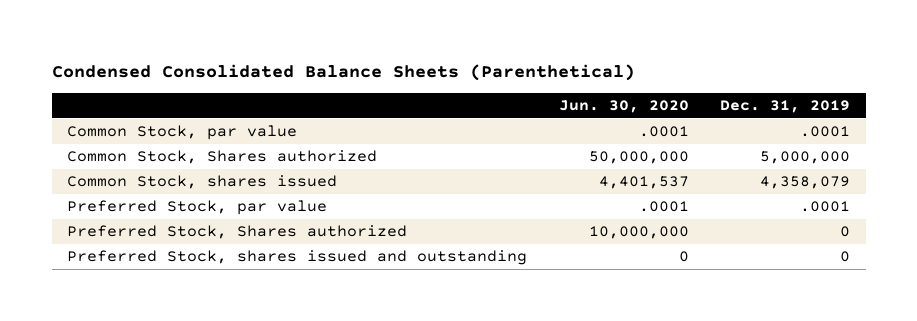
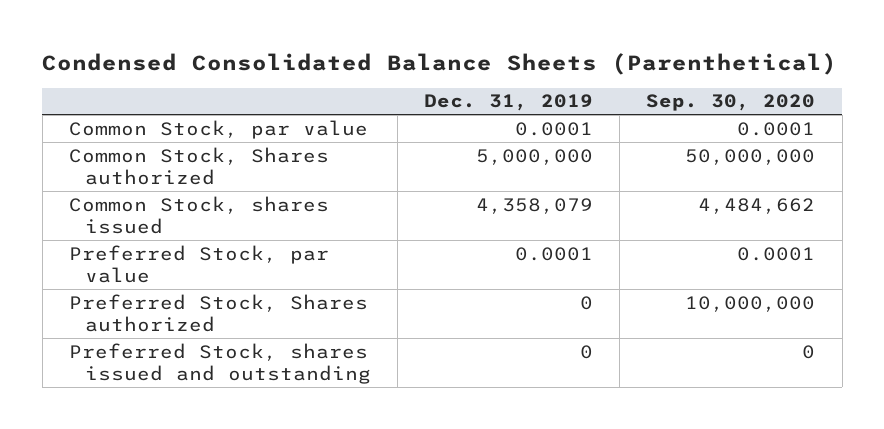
[558,100,689,114] Jun. 30, 2020 -> none
none -> [646,94,816,112] Sep. 30, 2020
[799,126,850,138] .0001 -> [515,121,594,136] 0.0001
[799,201,850,213] .0001 -> [515,246,594,261] 0.0001

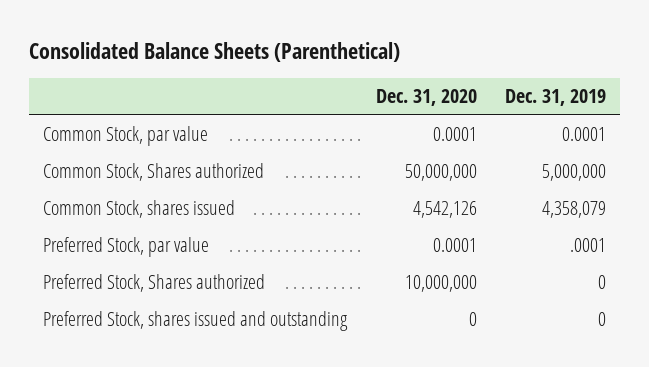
[42,52,838,75] Condensed Consolidated Balance Sheets (Parenthetical) -> [28,41,400,62] Consolidated Balance Sheets (Parenthetical)
[646,94,816,112] Sep. 30, 2020 -> none
none -> [375,89,477,107] Dec. 31, 2020
[515,246,594,261] 0.0001 -> [570,238,607,253] .0001

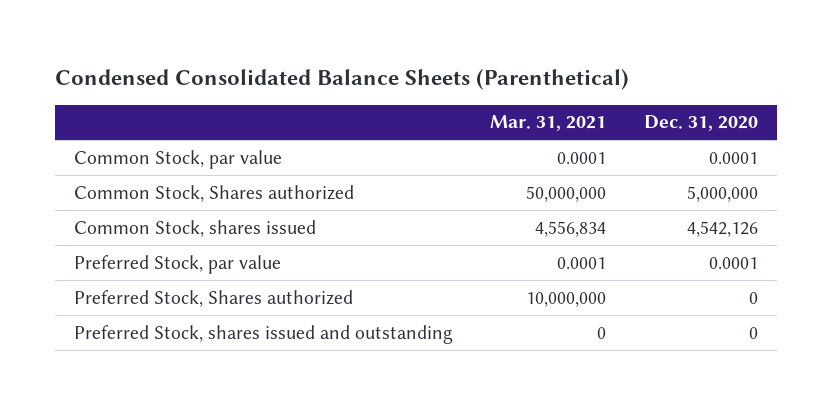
[28,41,400,62] Consolidated Balance Sheets (Parenthetical) -> [54,69,629,91] Condensed Consolidated Balance Sheets (Parenthetical)
[505,89,607,107] Dec. 31, 2019 -> none
none -> [490,115,607,132] Mar. 31, 2021
[404,164,477,182] 50,000,000 -> [686,185,758,202] 5,000,000
[404,275,477,293] 10,000,000 -> [748,291,758,304] 0

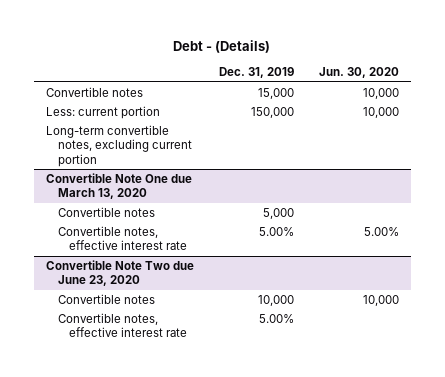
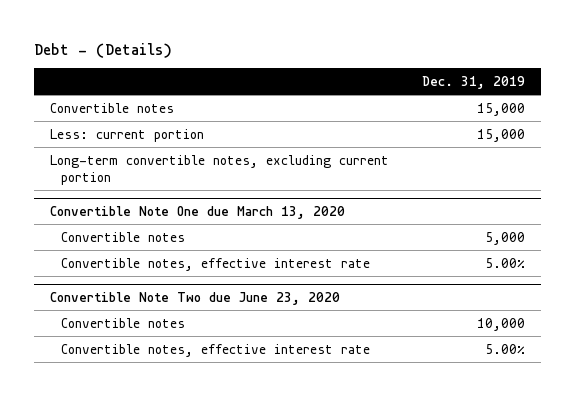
[318,67,399,79] Jun. 30, 2020 -> none
[250,106,294,118] 150,000 -> [476,128,525,142] 15,000

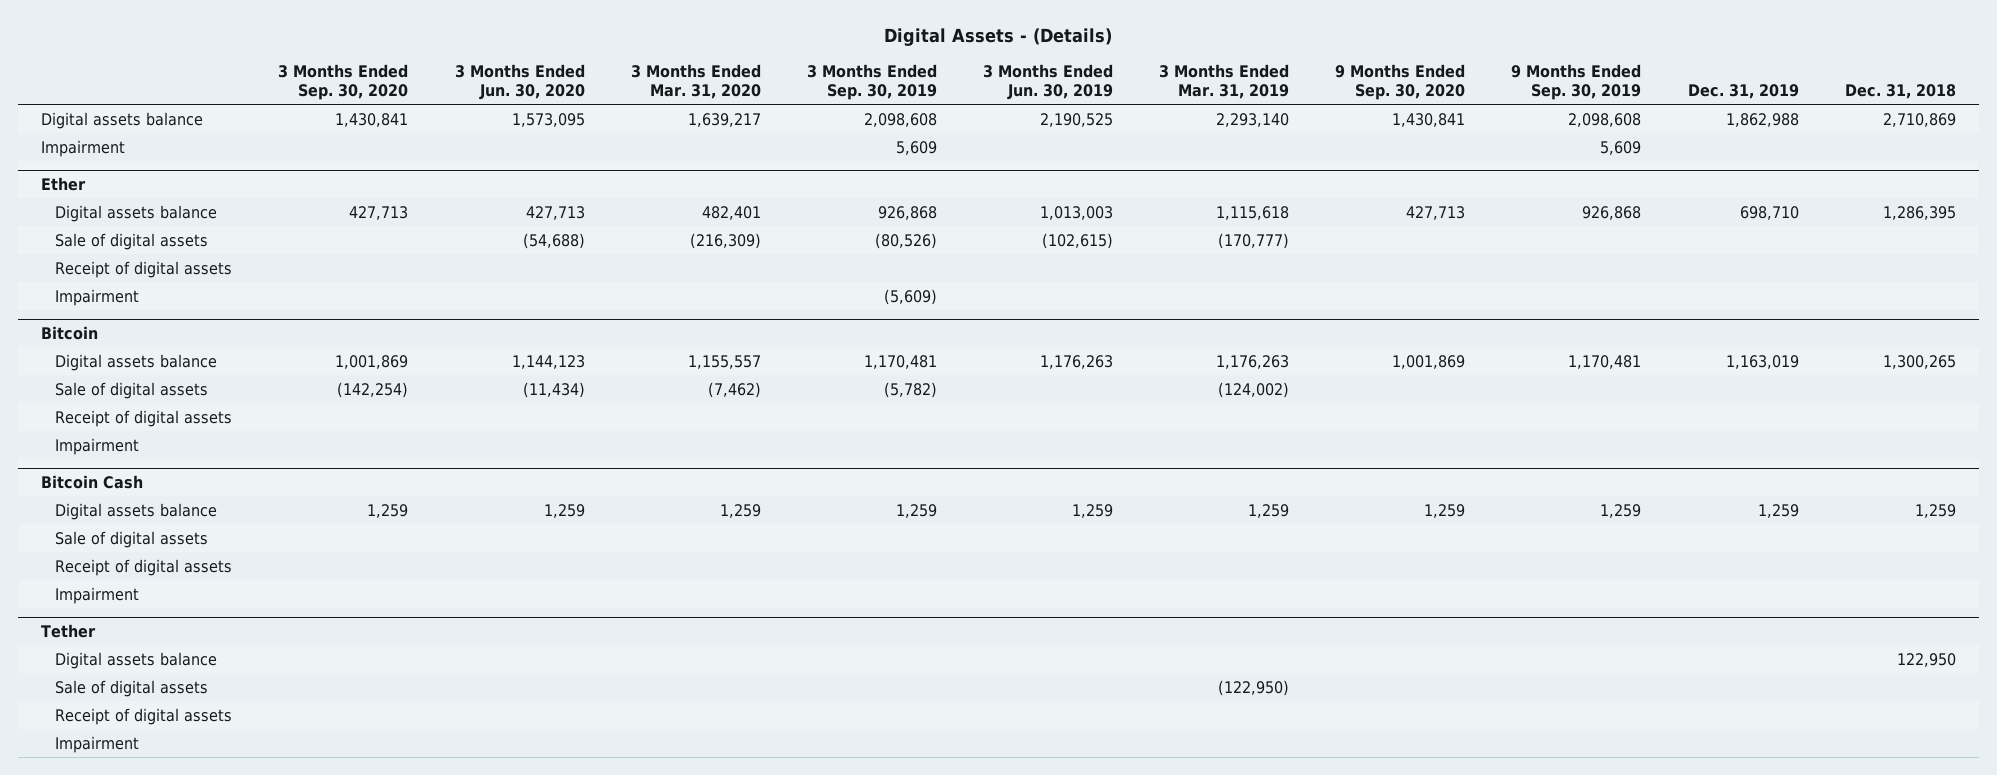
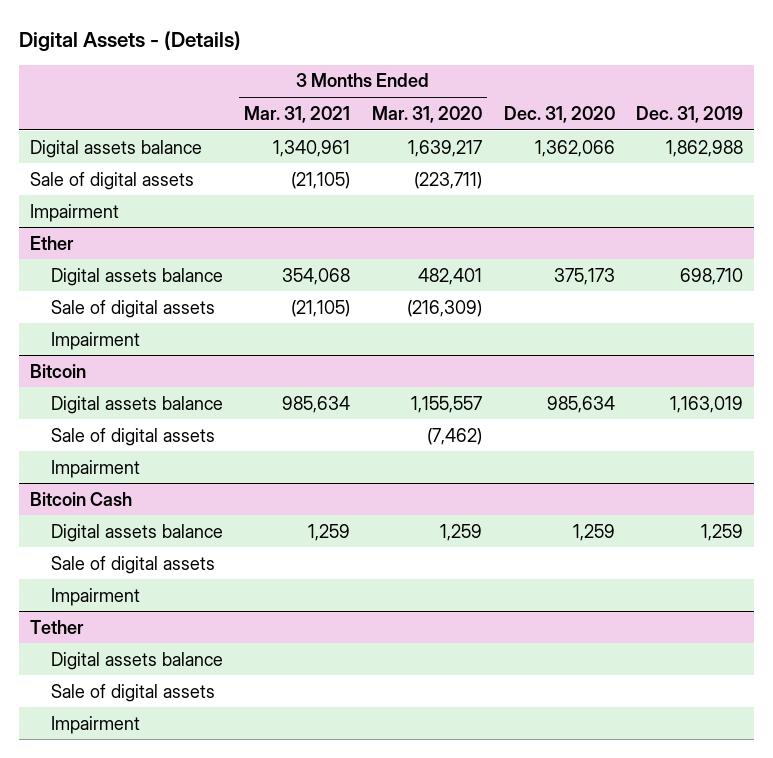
[278,64,409,100] 3 Months Ended Sep. 30, 2020 -> none
[454,64,585,100] 3 Months Ended Jun. 30, 2020 -> none
[806,64,937,100] 3 Months Ended Sep. 30, 2019 -> none
[983,64,1114,100] 3 Months Ended Jun. 30, 2019 -> none
[1159,64,1290,99] 3 Months Ended Mar. 31, 2019 -> none
[1335,64,1466,100] 9 Months Ended Sep. 30, 2020 -> none
[1511,64,1642,100] 9 Months Ended Sep. 30, 2019 -> none
[1844,83,1956,99] Dec. 31, 2018 -> none
none -> [244,105,351,123] Mar. 31, 2021
none -> [503,105,615,123] Dec. 31, 2020
none -> [30,171,195,190] Sale of digital assets
[55,260,233,278] Receipt of digital assets -> none
[55,409,233,427] Receipt of digital assets -> none
[55,558,233,576] Receipt of digital assets -> none
[55,707,233,725] Receipt of digital assets -> none

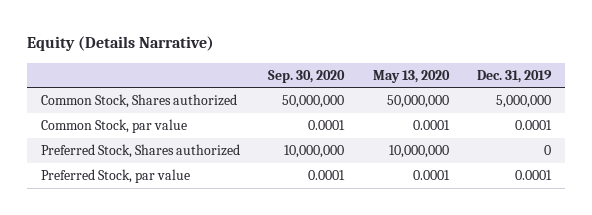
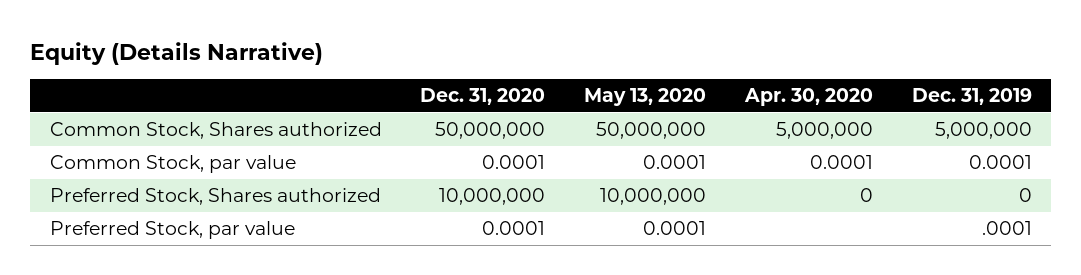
[268,69,346,83] Sep. 30, 2020 -> none
none -> [420,88,546,106] Dec. 31, 2020
none -> [744,88,874,107] Apr. 30, 2020
[515,170,553,181] 0.0001 -> [981,221,1032,236] .0001

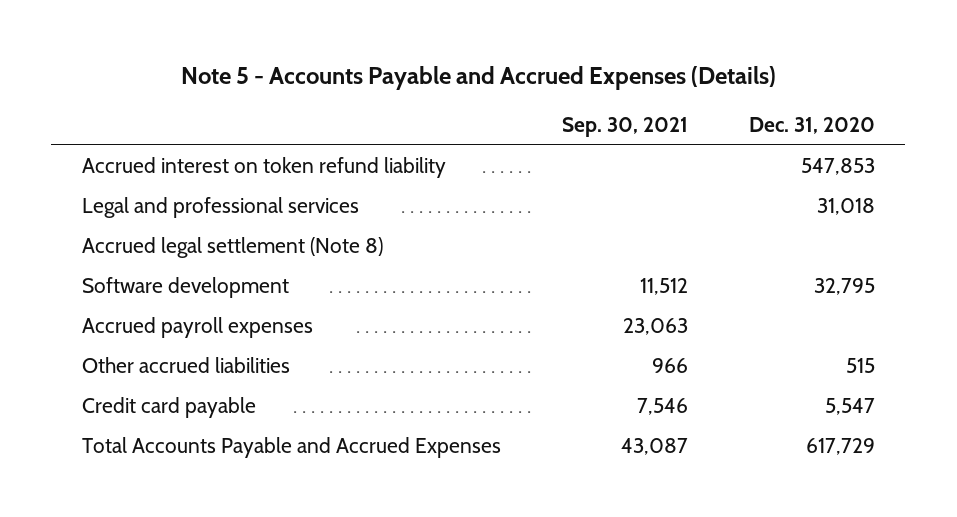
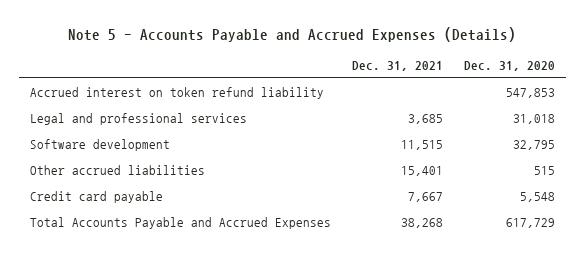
[561,117,688,138] Sep. 30, 2021 -> none
none -> [351,60,443,71] Dec. 31, 2021
[81,237,383,259] Accrued legal settlement (Note 8) -> none
[81,317,313,339] Accrued payroll expenses -> none
[824,398,875,416] 5,547 -> [520,191,556,202] 5,548

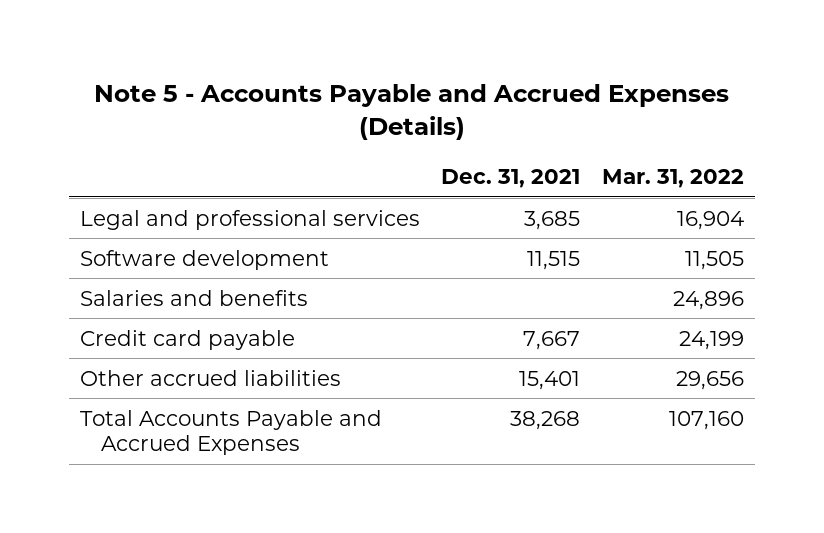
[464,60,556,71] Dec. 31, 2020 -> none
none -> [602,169,745,189] Mar. 31, 2022
[29,86,324,99] Accrued interest on token refund liability -> none
none -> [79,289,308,306] Salaries and benefits
[29,164,205,175] Other accrued liabilities -> [79,369,341,386] Other accrued liabilities

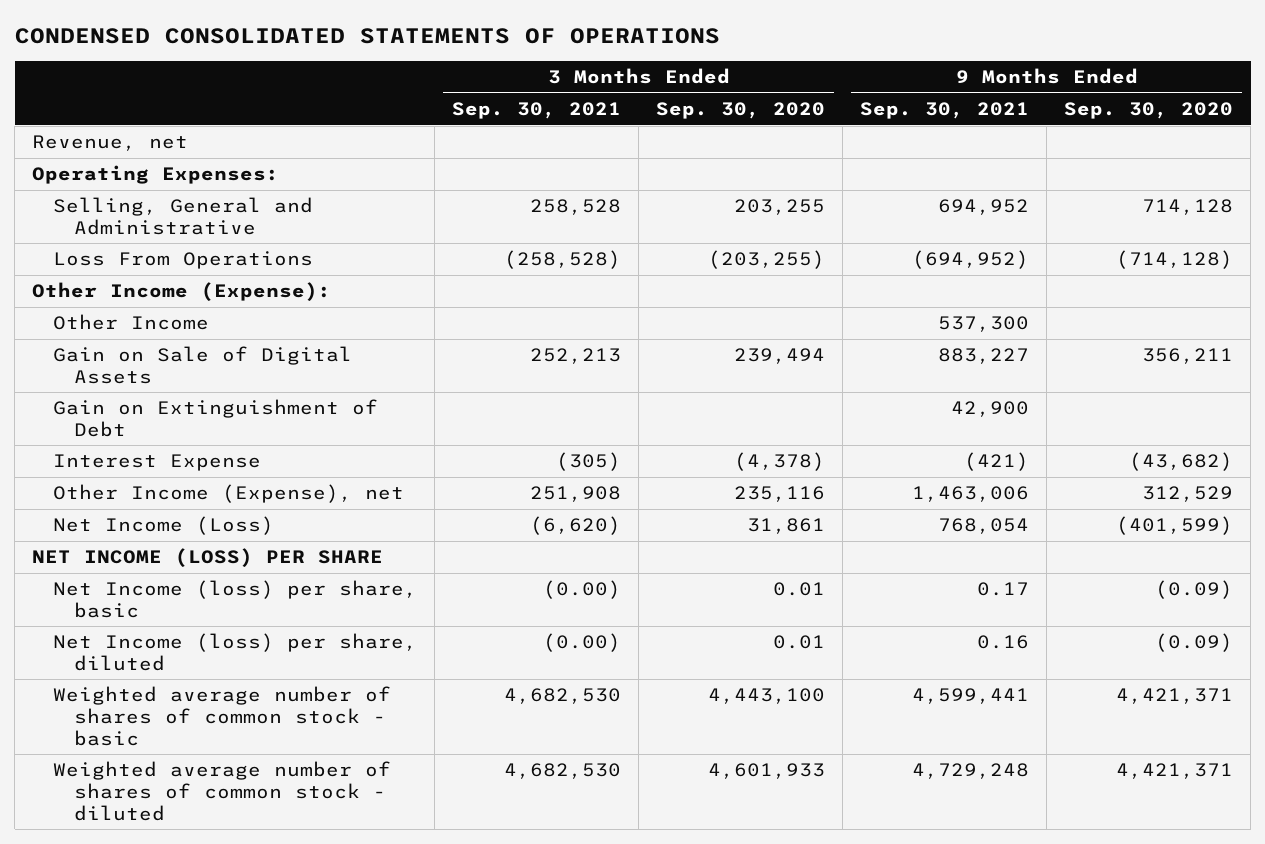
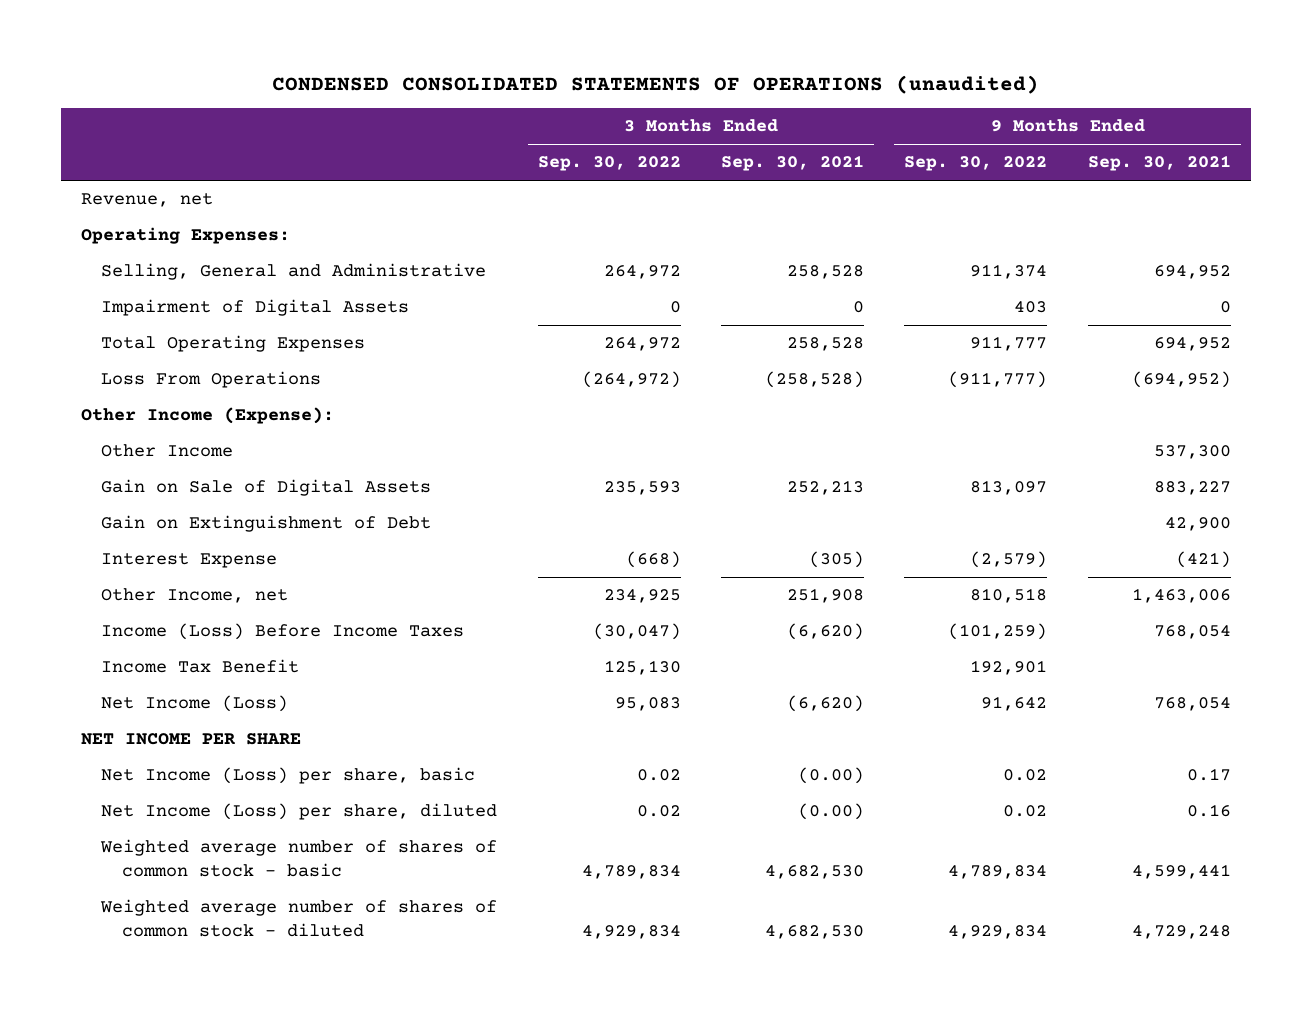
[14,27,720,44] CONDENSED CONSOLIDATED STATEMENTS OF OPERATIONS -> [272,74,1040,94] CONDENSED CONSOLIDATED STATEMENTS OF OPERATIONS (unaudited)
[656,102,826,120] Sep. 30, 2020 -> none
[1064,102,1234,120] Sep. 30, 2020 -> none
none -> [537,156,681,172] Sep. 30, 2022
none -> [904,156,1048,172] Sep. 30, 2022
none -> [101,299,410,317] Impairment of Digital Assets
none -> [101,335,366,353] Total Operating Expenses
[53,484,405,504] Other Income (Expense), net -> [101,588,289,604] Other Income, net
none -> [101,623,465,641] Income (Loss) Before Income Taxes
none -> [101,659,300,674] Income Tax Benefit
[32,548,384,568] NET INCOME (LOSS) PER SHARE -> [81,733,302,746] NET INCOME PER SHARE
[53,580,418,618] Net Income (loss) per share, basic -> [101,767,476,785] Net Income (Loss) per share, basic
[53,633,418,671] Net Income (loss) per share, diluted -> [101,803,498,821] Net Income (Loss) per share, diluted

